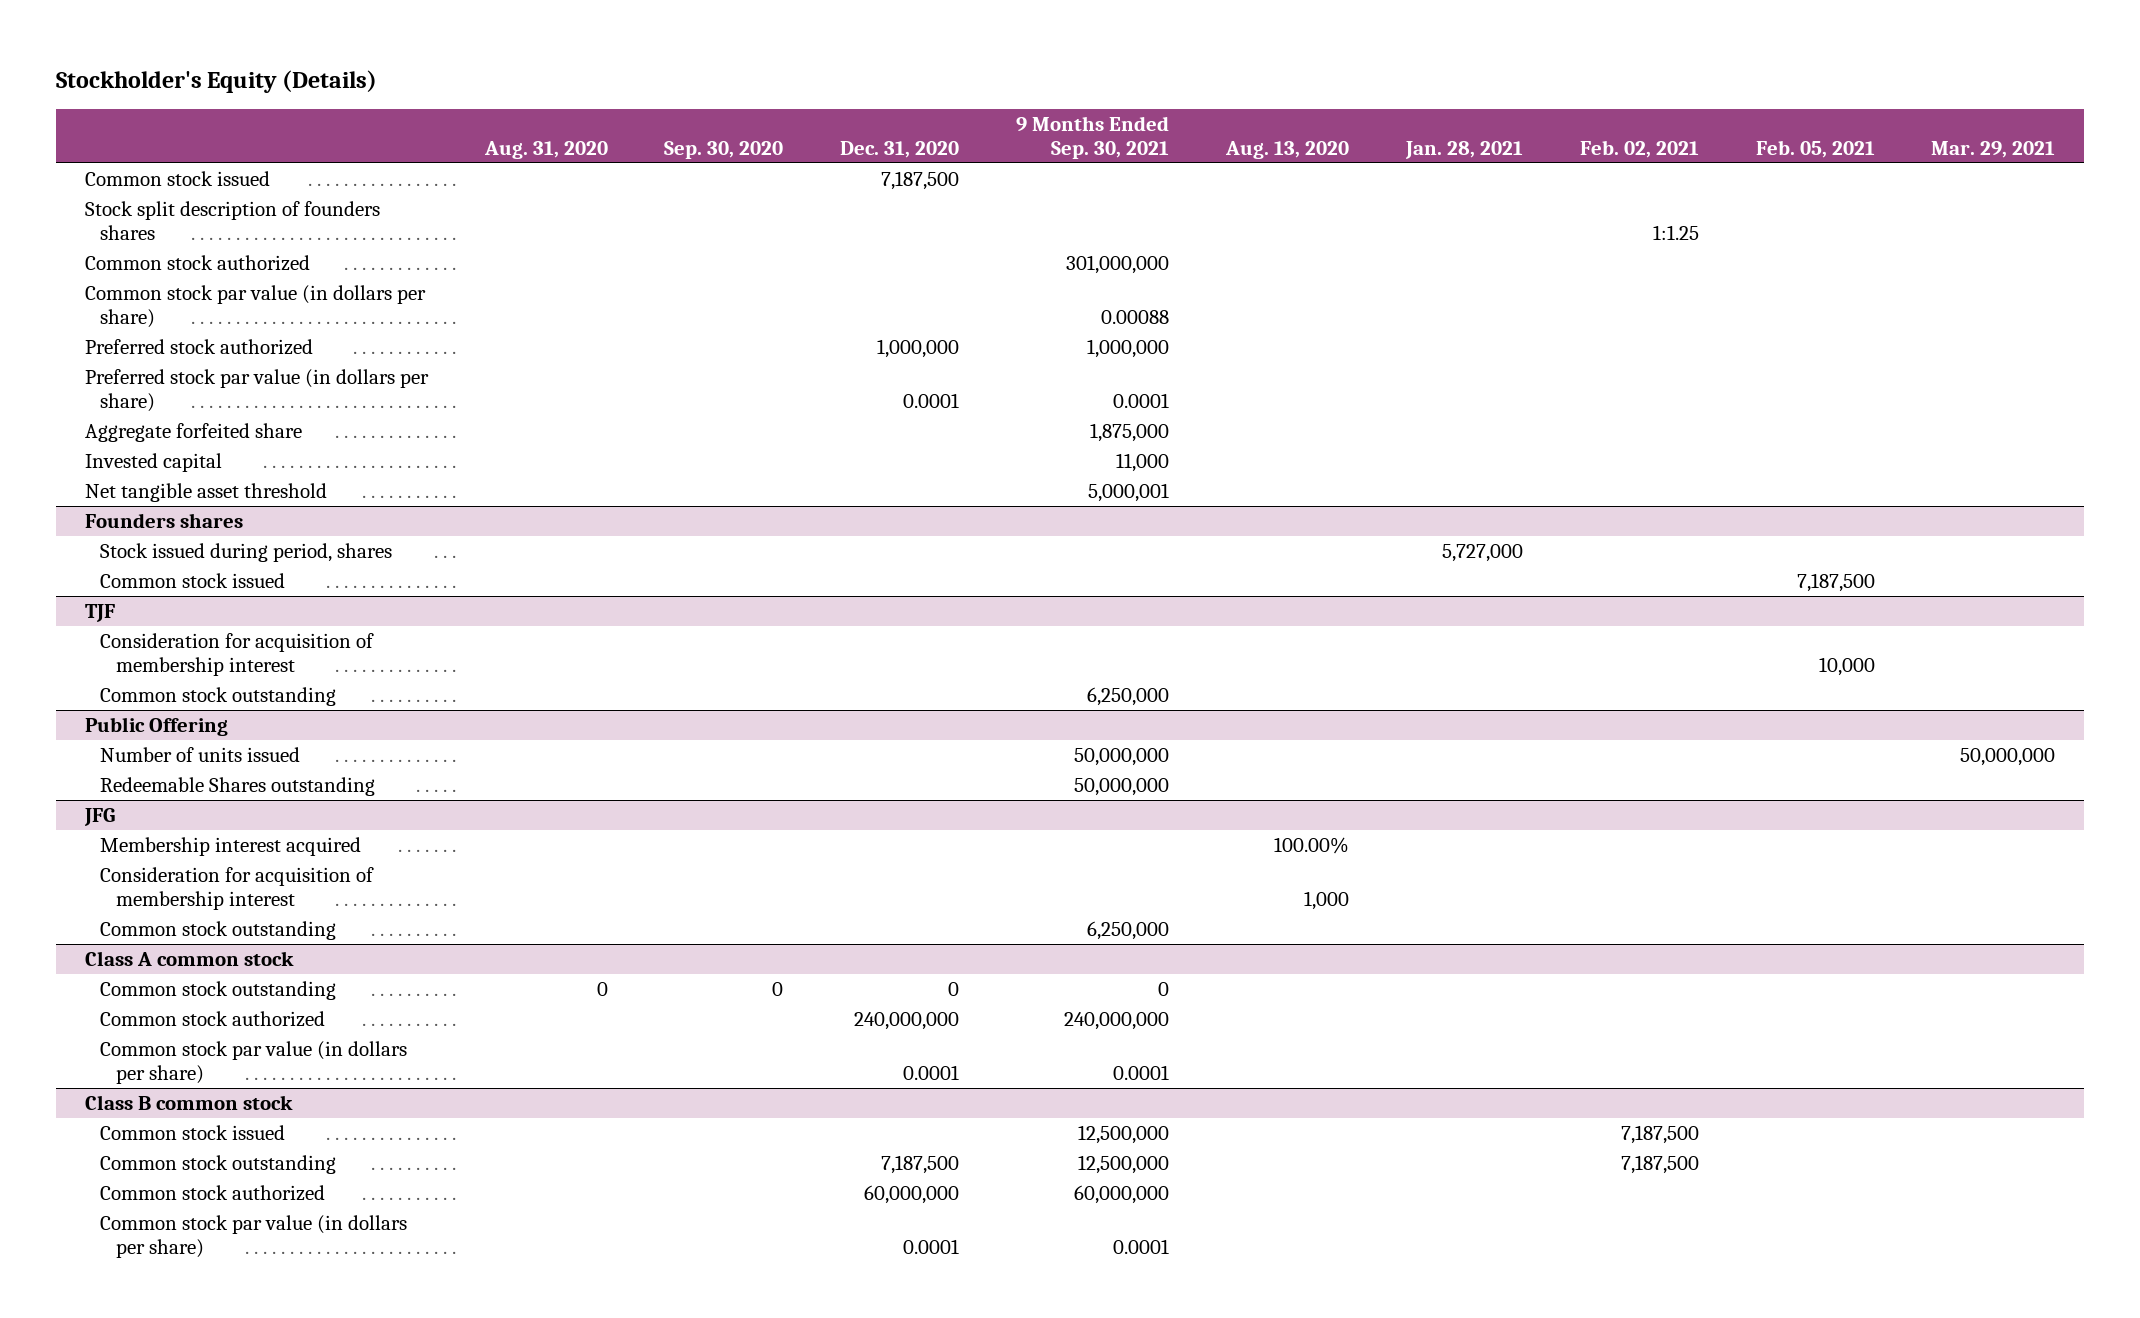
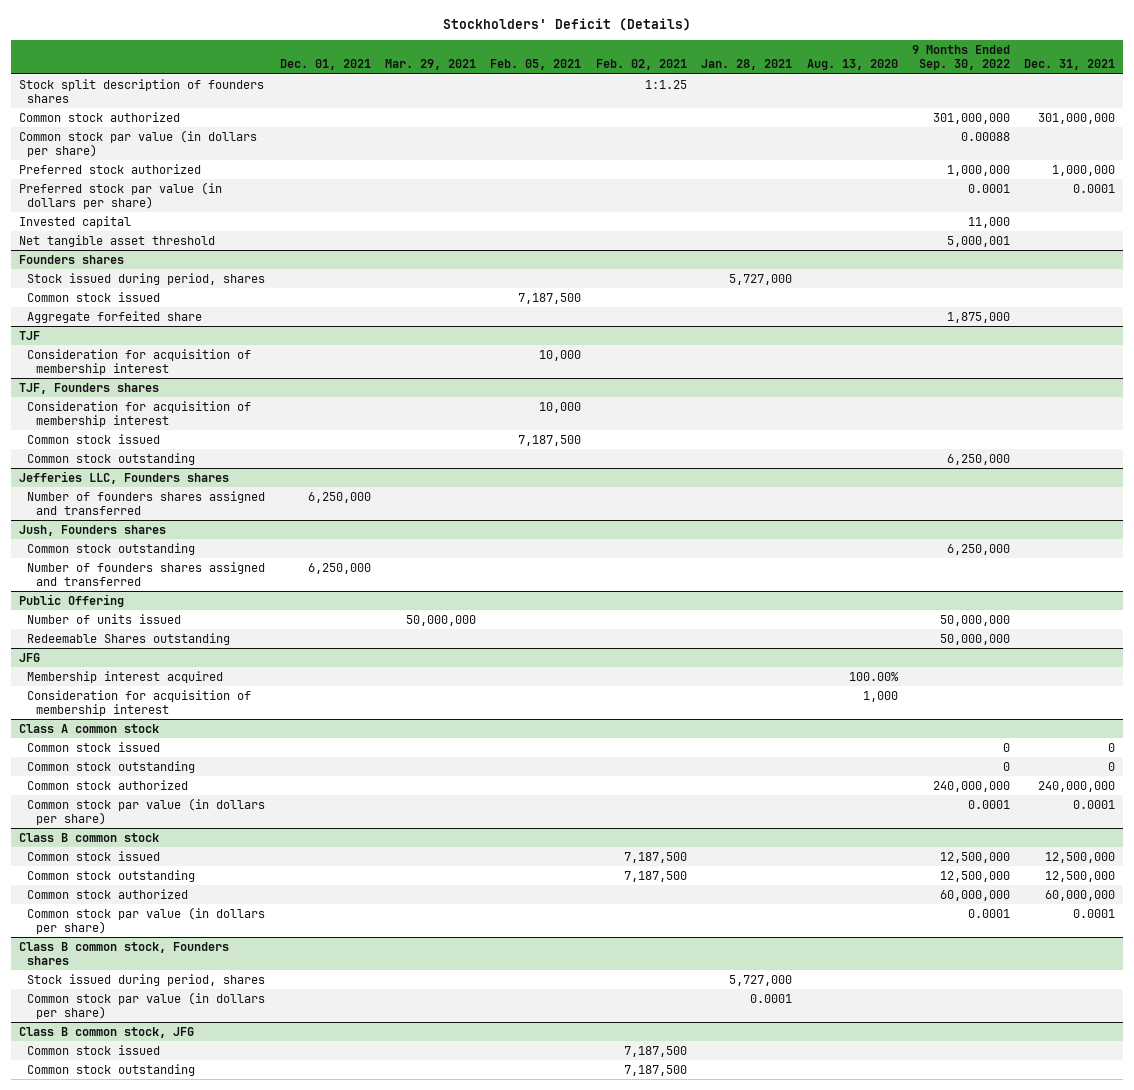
[56,70,378,94] Stockholder's Equity (Details) -> [443,18,692,32] Stockholders' Deficit (Details)
[483,140,608,159] Aug. 31, 2020 -> none
[664,140,784,159] Sep. 30, 2020 -> none
[840,140,960,158] Dec. 31, 2020 -> none
[1016,115,1170,159] 9 Months Ended Sep. 30, 2021 -> none
none -> [279,59,371,71] Dec. 01, 2021
none -> [911,45,1010,71] 9 Months Ended Sep. 30, 2022
none -> [1024,59,1116,71] Dec. 31, 2021
[84,170,270,186] Common stock issued -> none
[84,422,302,442] Aggregate forfeited share -> none
none -> [27,310,203,323] Aggregate forfeited share
[100,686,337,706] Common stock outstanding -> none
none -> [18,382,159,394] TJF, Founders shares
none -> [27,400,252,427] Consideration for acquisition of membership interest
none -> [27,433,161,444] Common stock issued
none -> [27,452,196,465] Common stock outstanding
none -> [18,470,229,484] Jefferies LLC, Founders shares
none -> [27,490,266,515] Number of founders shares assigned and transferred
none -> [18,524,166,536] Jush, Founders shares
none -> [27,542,196,555] Common stock outstanding
none -> [27,561,266,586] Number of founders shares assigned and transferred
[100,920,337,940] Common stock outstanding -> none
none -> [27,741,161,752] Common stock issued
none -> [18,941,229,965] Class B common stock, Founders shares
none -> [27,973,266,986] Stock issued during period, shares
none -> [27,991,266,1019] Common stock par value (in dollars per share)
none -> [18,1026,194,1038] Class B common stock, JFG
none -> [27,1044,161,1055] Common stock issued
none -> [27,1063,196,1076] Common stock outstanding

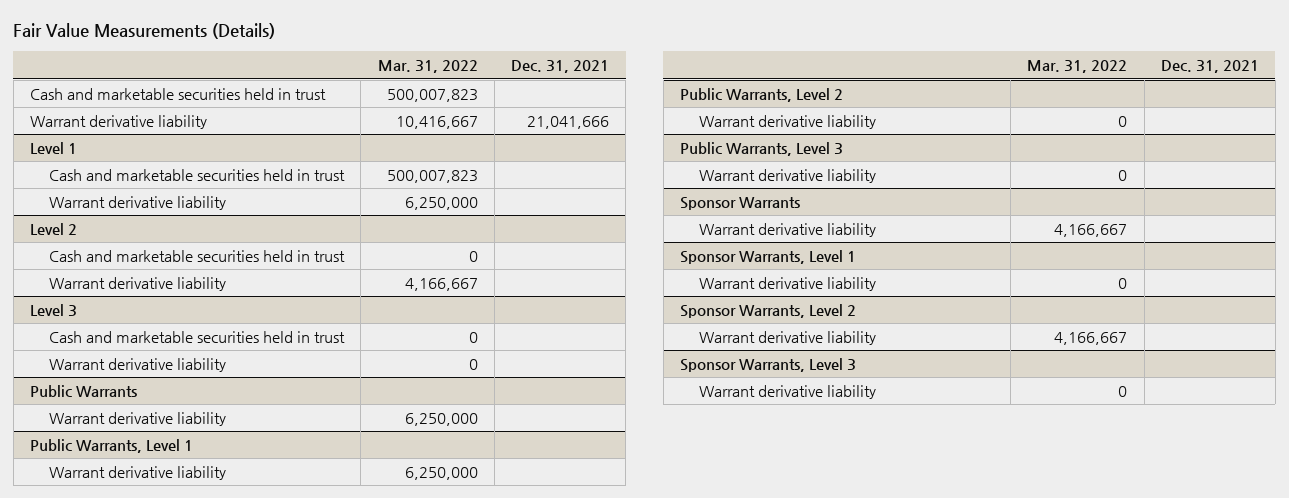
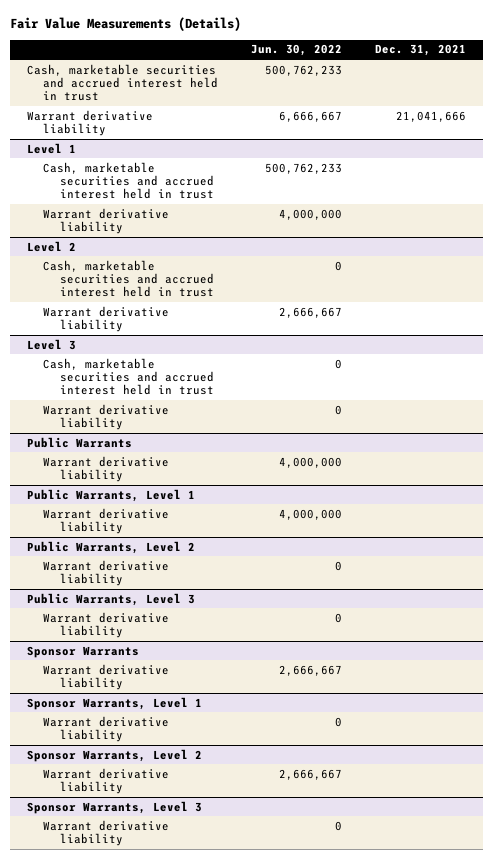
[377,60,478,74] Mar. 31, 2022 -> none
none -> [251,44,343,57] Jun. 30, 2022
[29,87,326,100] Cash and marketable securities held in trust -> [26,63,219,102] Cash, marketable securities and accrued interest held in trust
[49,168,346,181] Cash and marketable securities held in trust -> [43,161,215,200] Cash, marketable securities and accrued interest held in trust
[49,249,346,262] Cash and marketable securities held in trust -> [43,259,215,298] Cash, marketable securities and accrued interest held in trust
[49,330,346,343] Cash and marketable securities held in trust -> [43,357,215,396] Cash, marketable securities and accrued interest held in trust

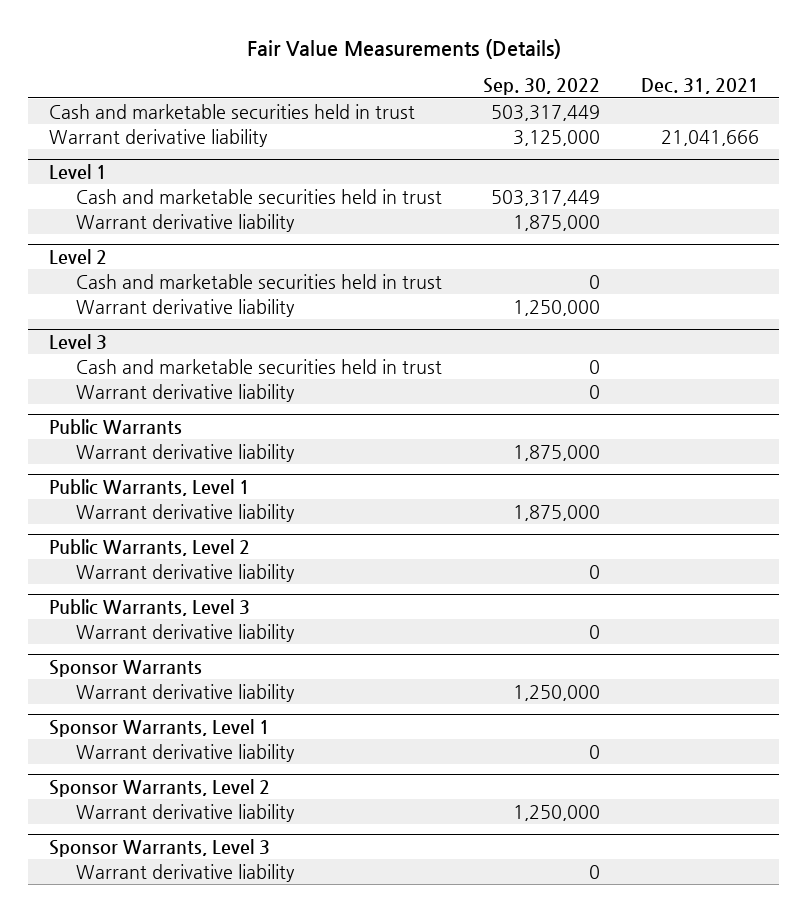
[251,44,343,57] Jun. 30, 2022 -> none
none -> [482,78,600,96] Sep. 30, 2022
[26,63,219,102] Cash, marketable securities and accrued interest held in trust -> [48,103,415,119] Cash and marketable securities held in trust
[43,161,215,200] Cash, marketable securities and accrued interest held in trust -> [76,188,443,204] Cash and marketable securities held in trust
[43,259,215,298] Cash, marketable securities and accrued interest held in trust -> [76,273,443,289] Cash and marketable securities held in trust
[43,357,215,396] Cash, marketable securities and accrued interest held in trust -> [76,358,443,374] Cash and marketable securities held in trust

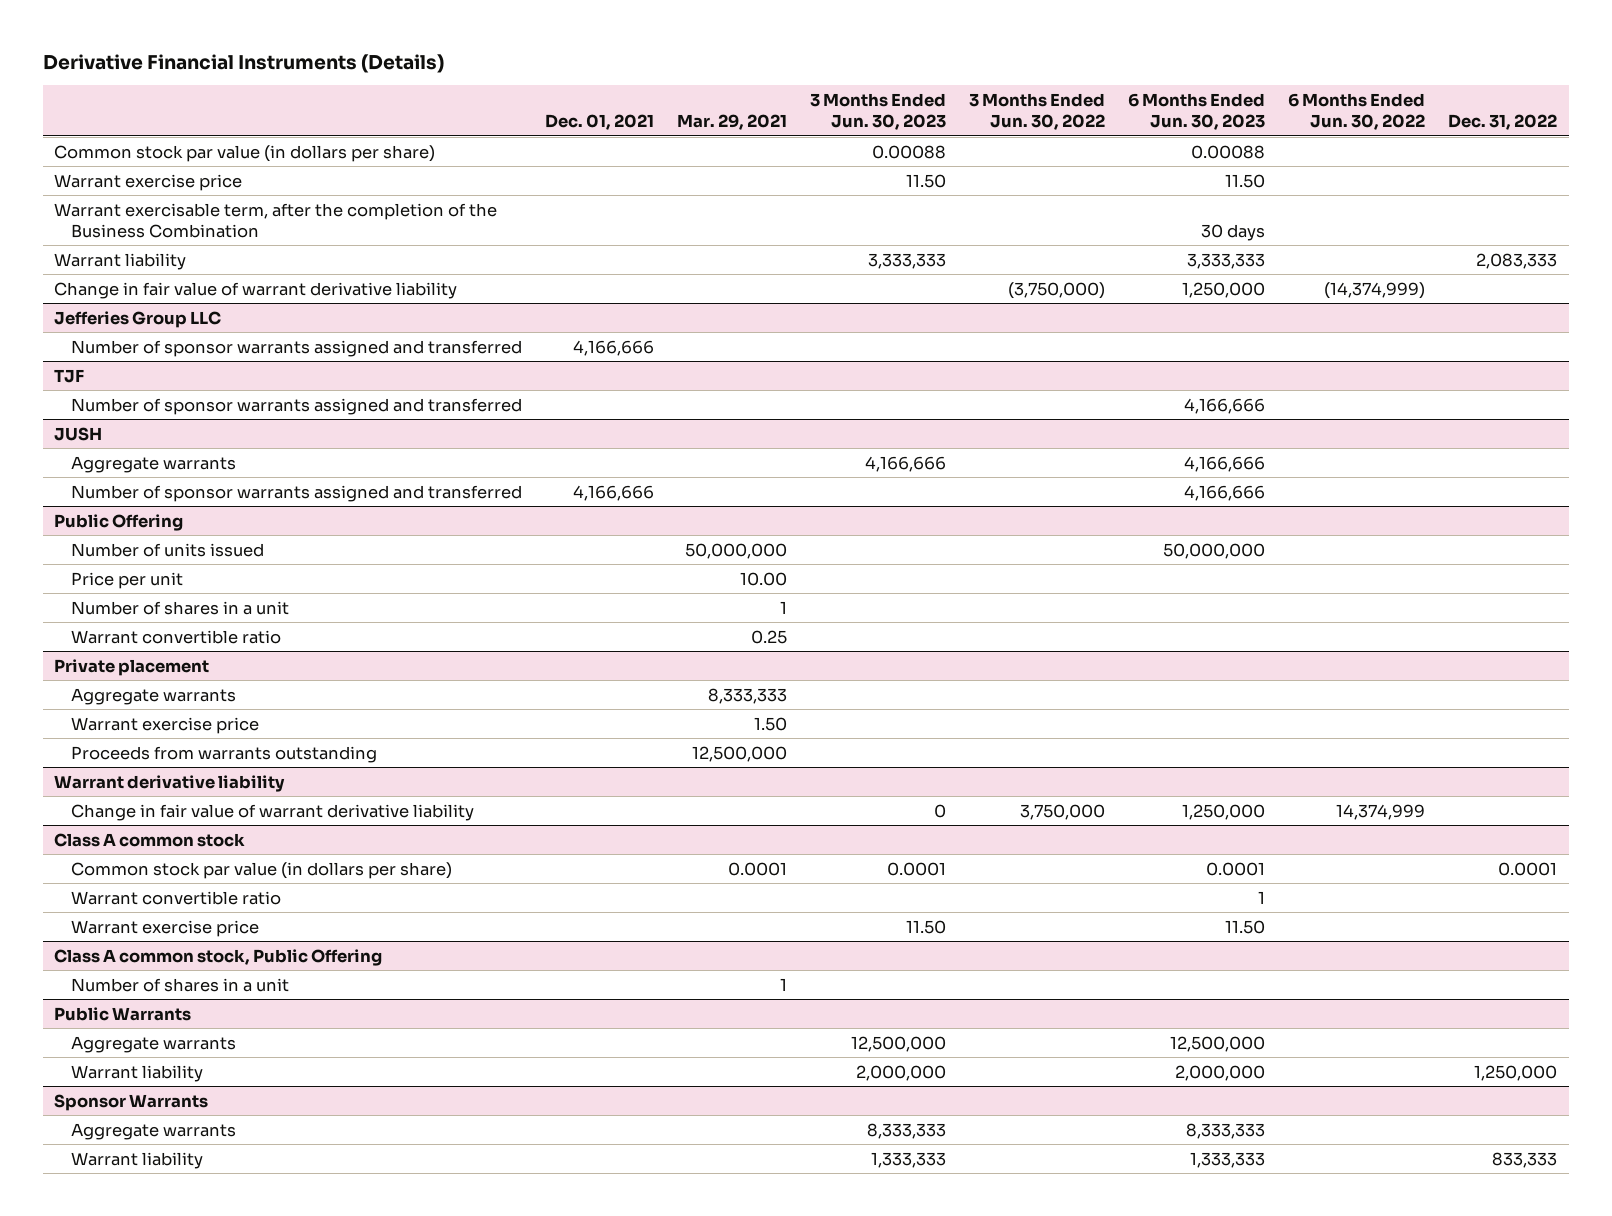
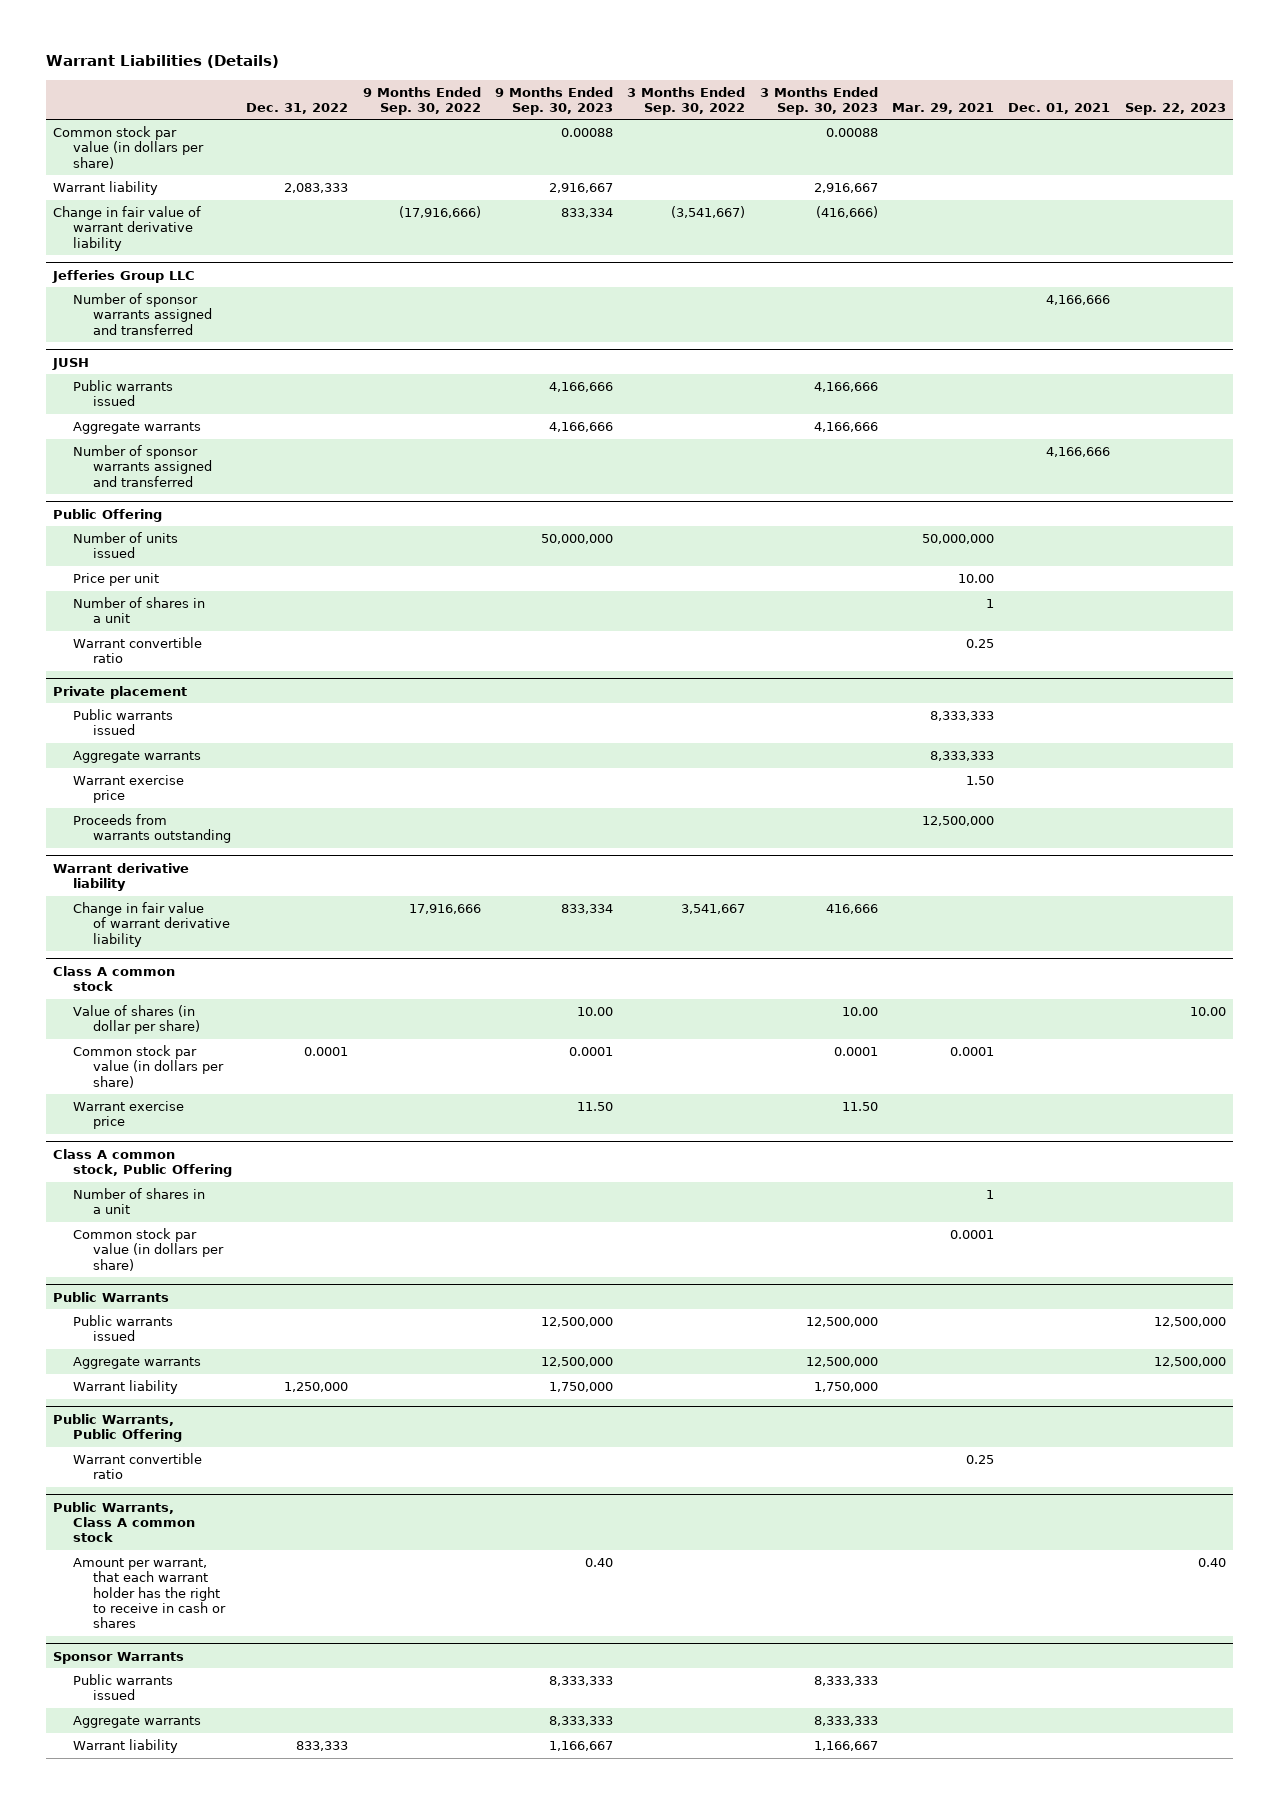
[42,53,444,73] Derivative Financial Instruments (Details) -> [45,55,279,69] Warrant Liabilities (Details)
[810,92,947,130] 3 Months Ended Jun. 30, 2023 -> none
[969,92,1106,130] 3 Months Ended Jun. 30, 2022 -> none
[1128,92,1266,130] 6 Months Ended Jun. 30, 2023 -> none
[1288,92,1426,130] 6 Months Ended Jun. 30, 2022 -> none
none -> [362,86,481,115] 9 Months Ended Sep. 30, 2022
none -> [495,86,614,115] 9 Months Ended Sep. 30, 2023
none -> [627,86,746,115] 3 Months Ended Sep. 30, 2022
none -> [759,86,878,115] 3 Months Ended Sep. 30, 2023
none -> [1124,102,1226,115] Sep. 22, 2023
[54,173,243,191] Warrant exercise price -> none
[54,202,498,238] Warrant exercisable term, after the completion of the Business Combination -> none
[54,368,85,383] TJF -> none
[70,397,522,415] Number of sponsor warrants assigned and transferred -> none
none -> [73,380,174,407] Public warrants issued
none -> [73,709,174,736] Public warrants issued
none -> [73,1005,201,1035] Value of shares (in dollar per share)
[70,890,281,905] Warrant convertible ratio -> none
none -> [73,1228,225,1271] Common stock par value (in dollars per share)
none -> [73,1315,174,1342] Public warrants issued
none -> [52,1413,183,1443] Public Warrants, Public Offering
none -> [73,1453,203,1480] Warrant convertible ratio
none -> [52,1501,196,1543] Public Warrants, Class A common stock
none -> [73,1558,227,1629] Amount per warrant, that each warrant holder has the right to receive in cash or shares
none -> [73,1674,174,1701] Public warrants issued

